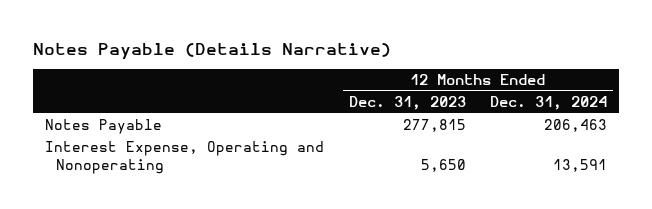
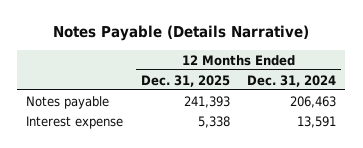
[348,96,466,111] Dec. 31, 2023 -> none
none -> [140,74,230,87] Dec. 31, 2025
[45,119,163,135] Notes Payable -> [26,95,110,109] Notes payable
[45,141,325,175] Interest Expense, Operating and Nonoperating -> [26,115,124,129] Interest expense

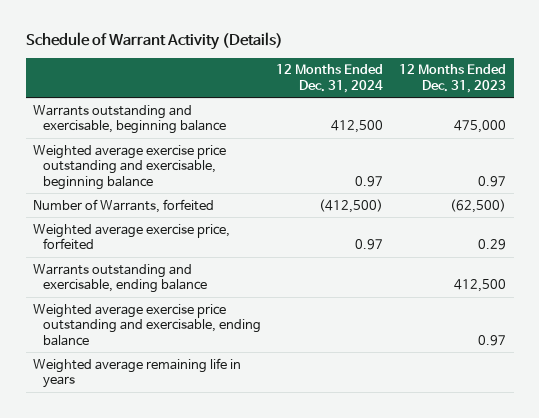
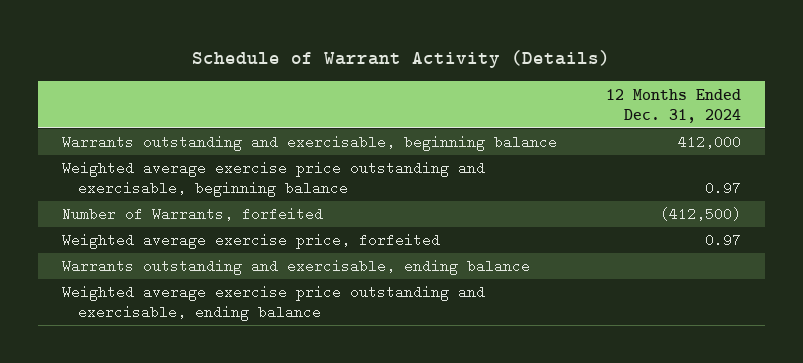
[399,64,507,93] 12 Months Ended Dec. 31, 2023 -> none
[331,120,384,134] 412,500 -> [677,135,741,150] 412,000
[33,357,242,389] Weighted average remaining life in years -> none

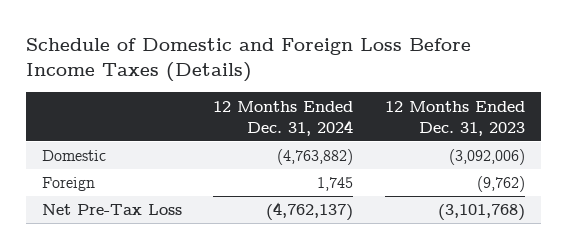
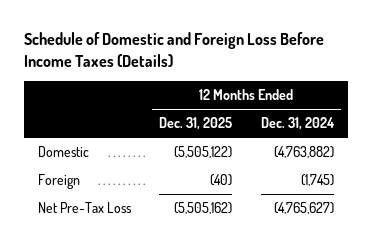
[385,100,526,136] 12 Months Ended Dec. 31, 2023 -> none
none -> [159,117,233,131] Dec. 31, 2025
[317,177,354,192] 1,745 -> [300,174,334,187] (1,745)
[266,202,354,222] (4,762,137) -> [273,202,334,215] (4,765,627)

